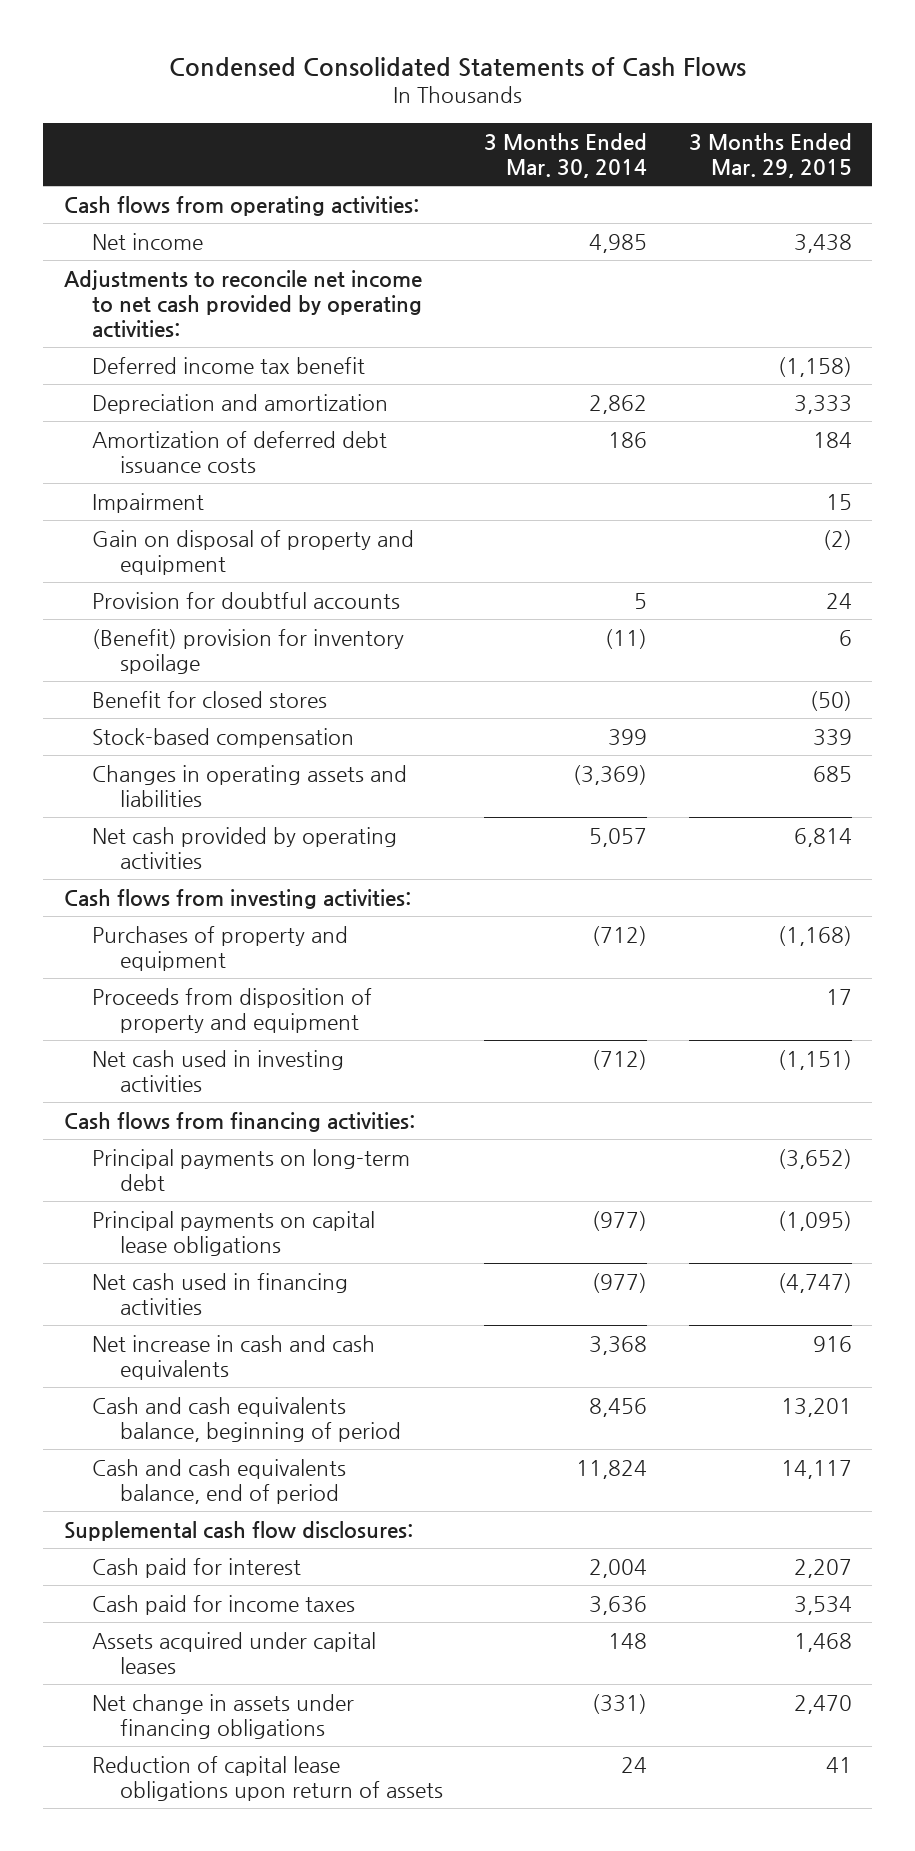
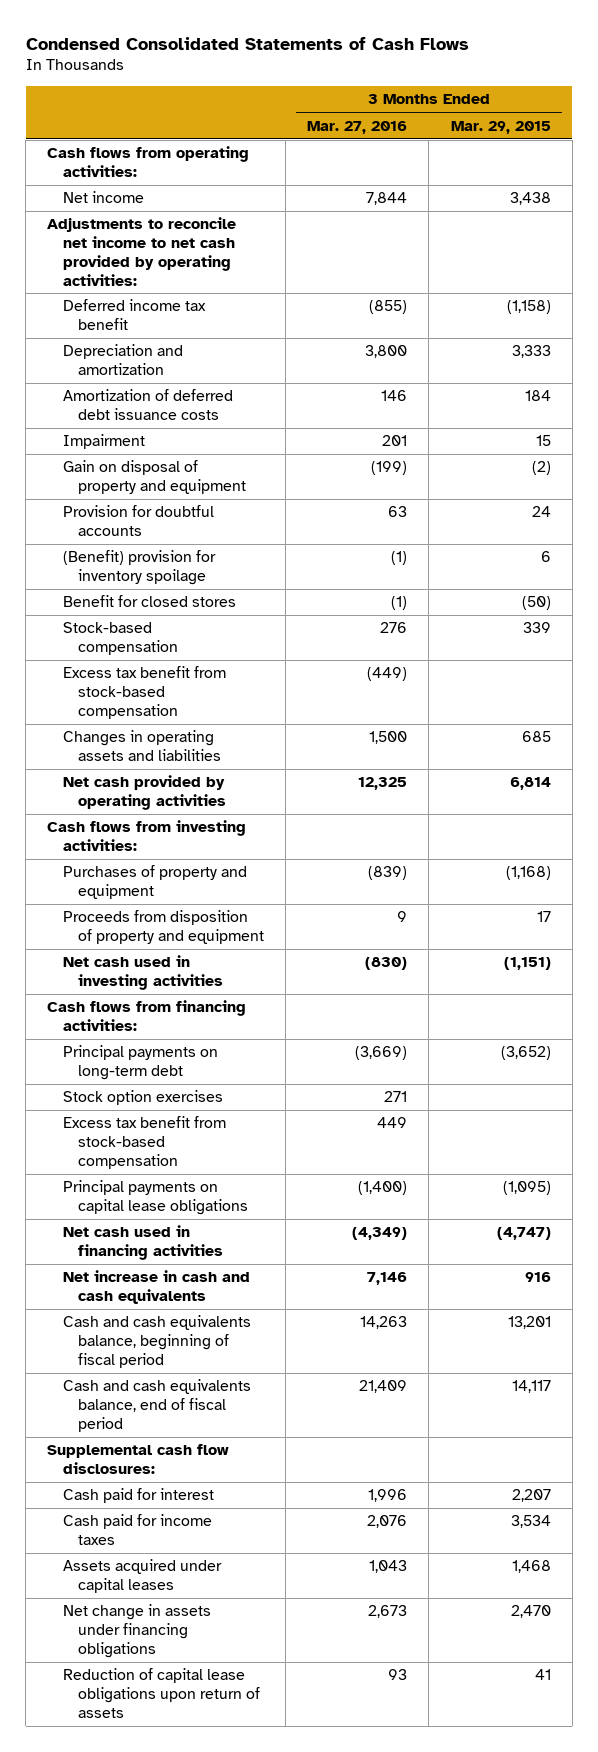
[484,132,648,178] 3 Months Ended Mar. 30, 2014 -> none
none -> [307,120,408,134] Mar. 27, 2016
none -> [62,666,226,719] Excess tax benefit from stock-based compensation
none -> [62,1090,223,1106] Stock option exercises
none -> [62,1116,226,1169] Excess tax benefit from stock-based compensation
[91,1396,401,1442] Cash and cash equivalents balance, beginning of period -> [62,1315,251,1368] Cash and cash equivalents balance, beginning of fiscal period
[91,1458,346,1504] Cash and cash equivalents balance, end of period -> [62,1379,251,1432] Cash and cash equivalents balance, end of fiscal period

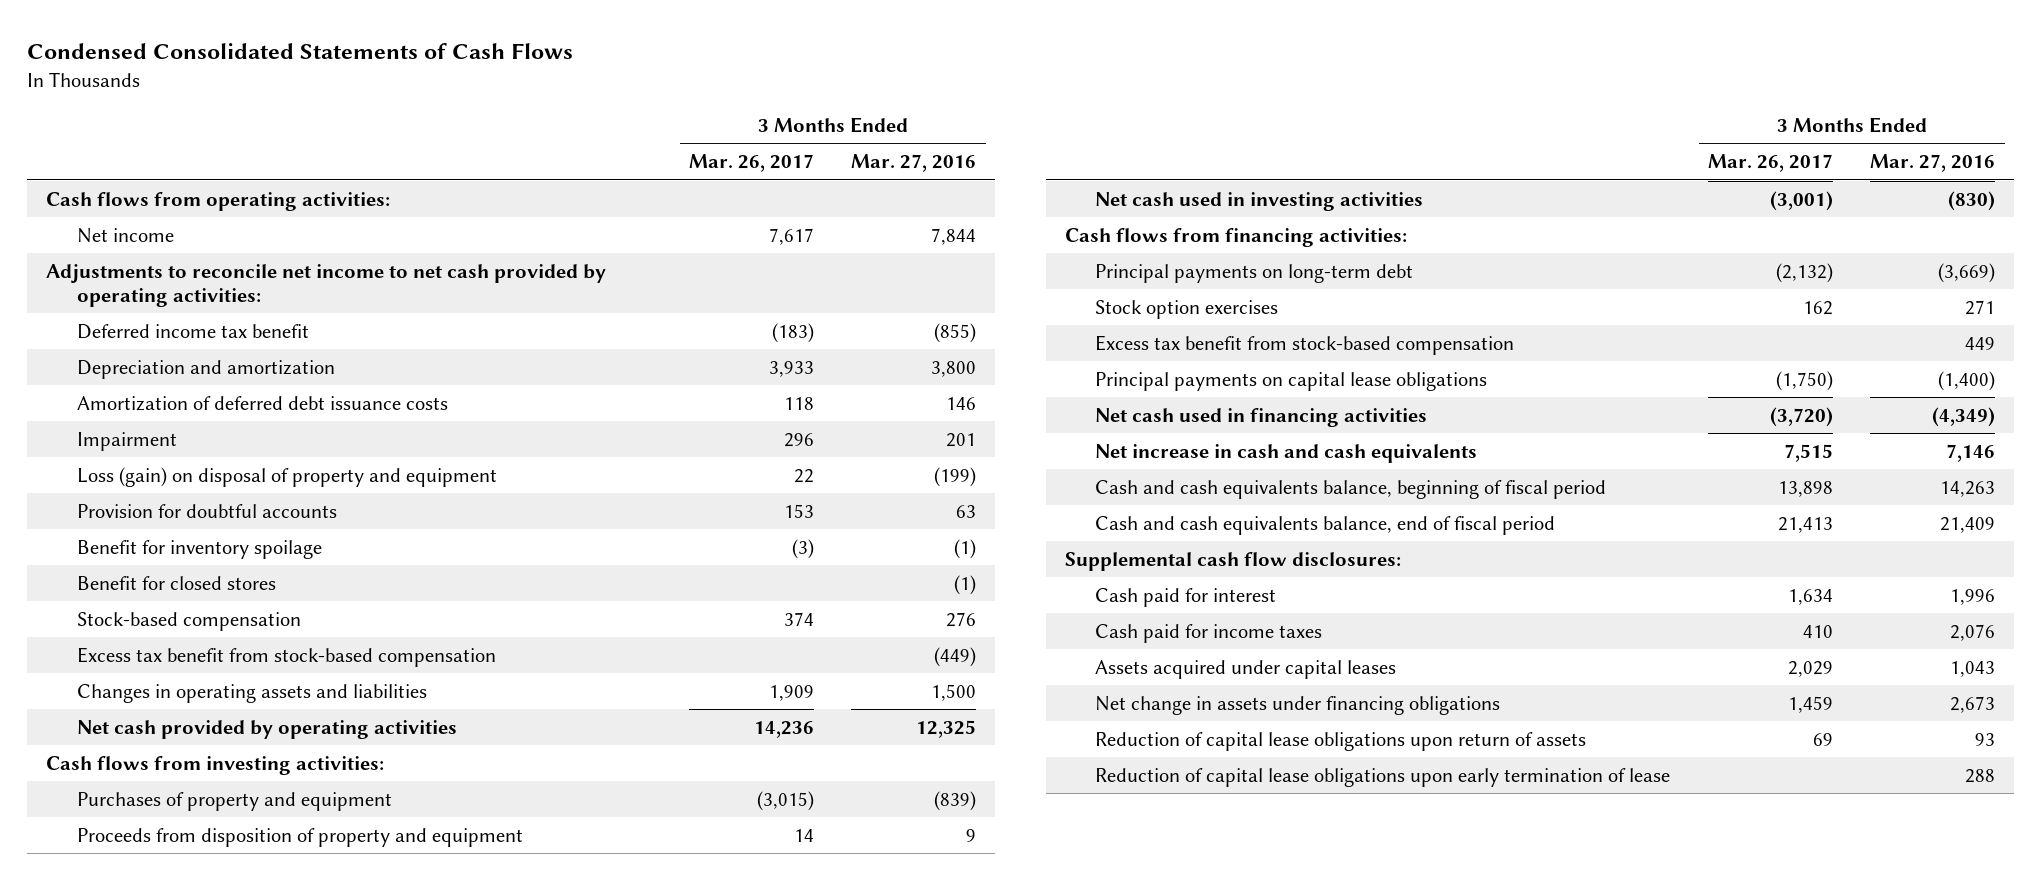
[450,120,551,134] Mar. 29, 2015 -> none
none -> [689,154,815,173] Mar. 26, 2017
[62,460,246,495] Gain on disposal of property and equipment -> [76,466,497,487] Loss (gain) on disposal of property and equipment
[62,550,216,586] (Benefit) provision for inventory spoilage -> [76,539,322,559] Benefit for inventory spoilage
none -> [1095,767,1671,787] Reduction of capital lease obligations upon early termination of lease

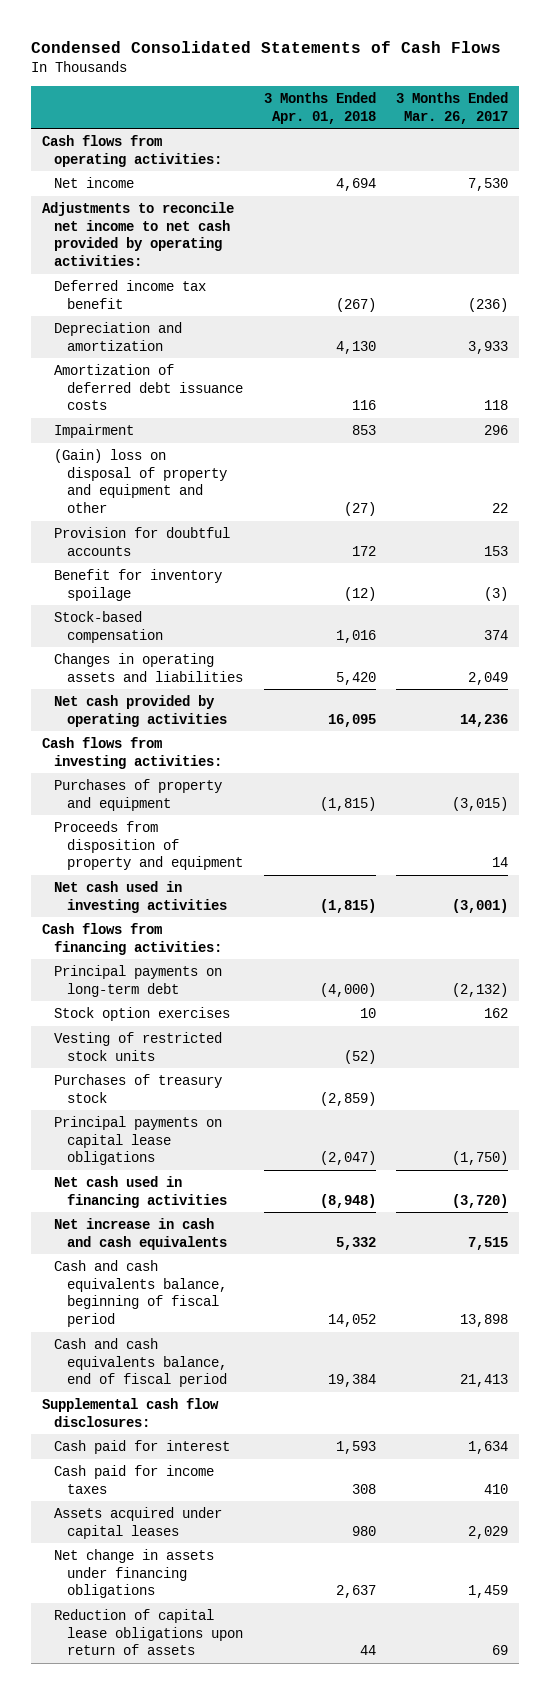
[851,154,977,173] Mar. 27, 2016 -> none
none -> [263,91,376,124] 3 Months Ended Apr. 01, 2018
[769,227,815,245] 7,617 -> [468,177,509,191] 7,530
[772,322,815,343] (183) -> [468,297,509,312] (236)
[76,466,497,487] Loss (gain) on disposal of property and equipment -> [54,448,228,513] (Gain) loss on disposal of property and equipment and other
[76,575,276,590] Benefit for closed stores -> none
[76,646,496,667] Excess tax benefit from stock-based compensation -> none
[769,684,815,701] 1,909 -> [468,671,509,685] 2,049
[1095,334,1515,355] Excess tax benefit from stock-based compensation -> none
none -> [54,1031,223,1061] Vesting of restricted stock units
none -> [54,1073,223,1103] Purchases of treasury stock
[1095,767,1671,787] Reduction of capital lease obligations upon early termination of lease -> none

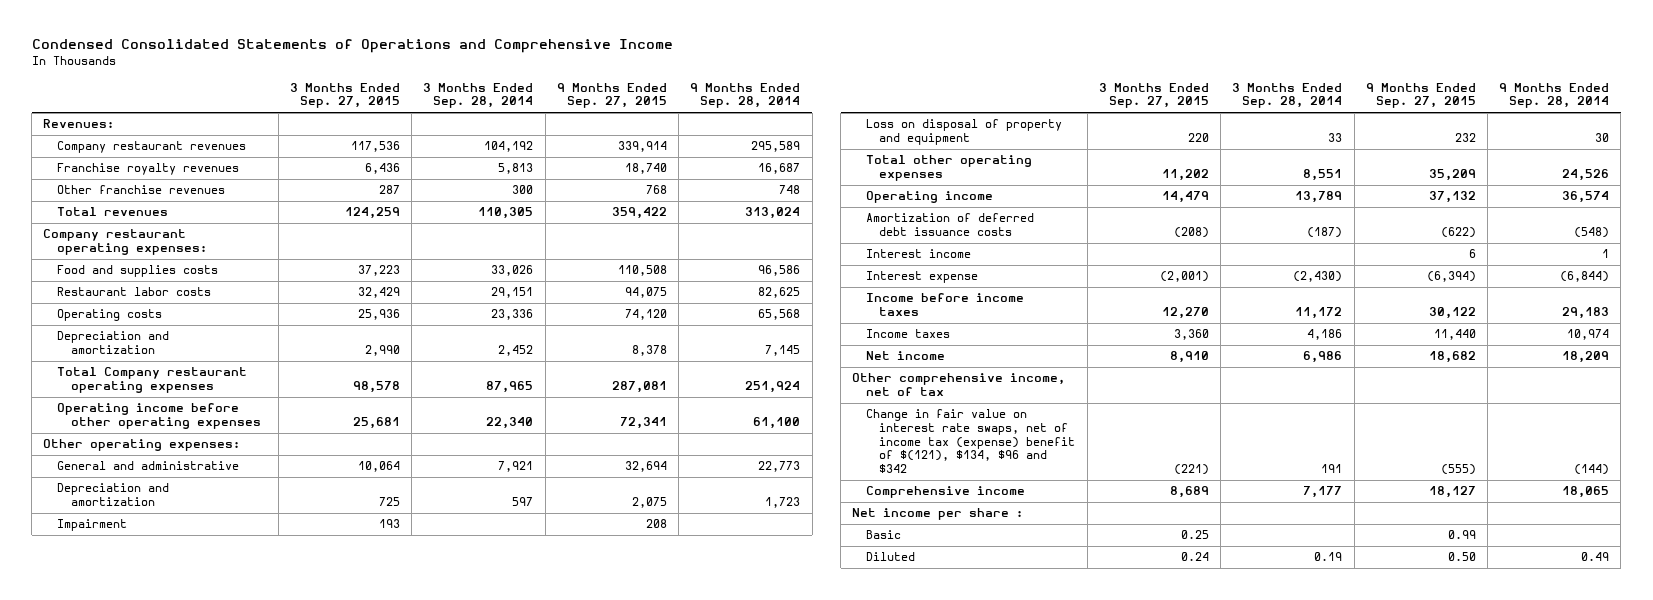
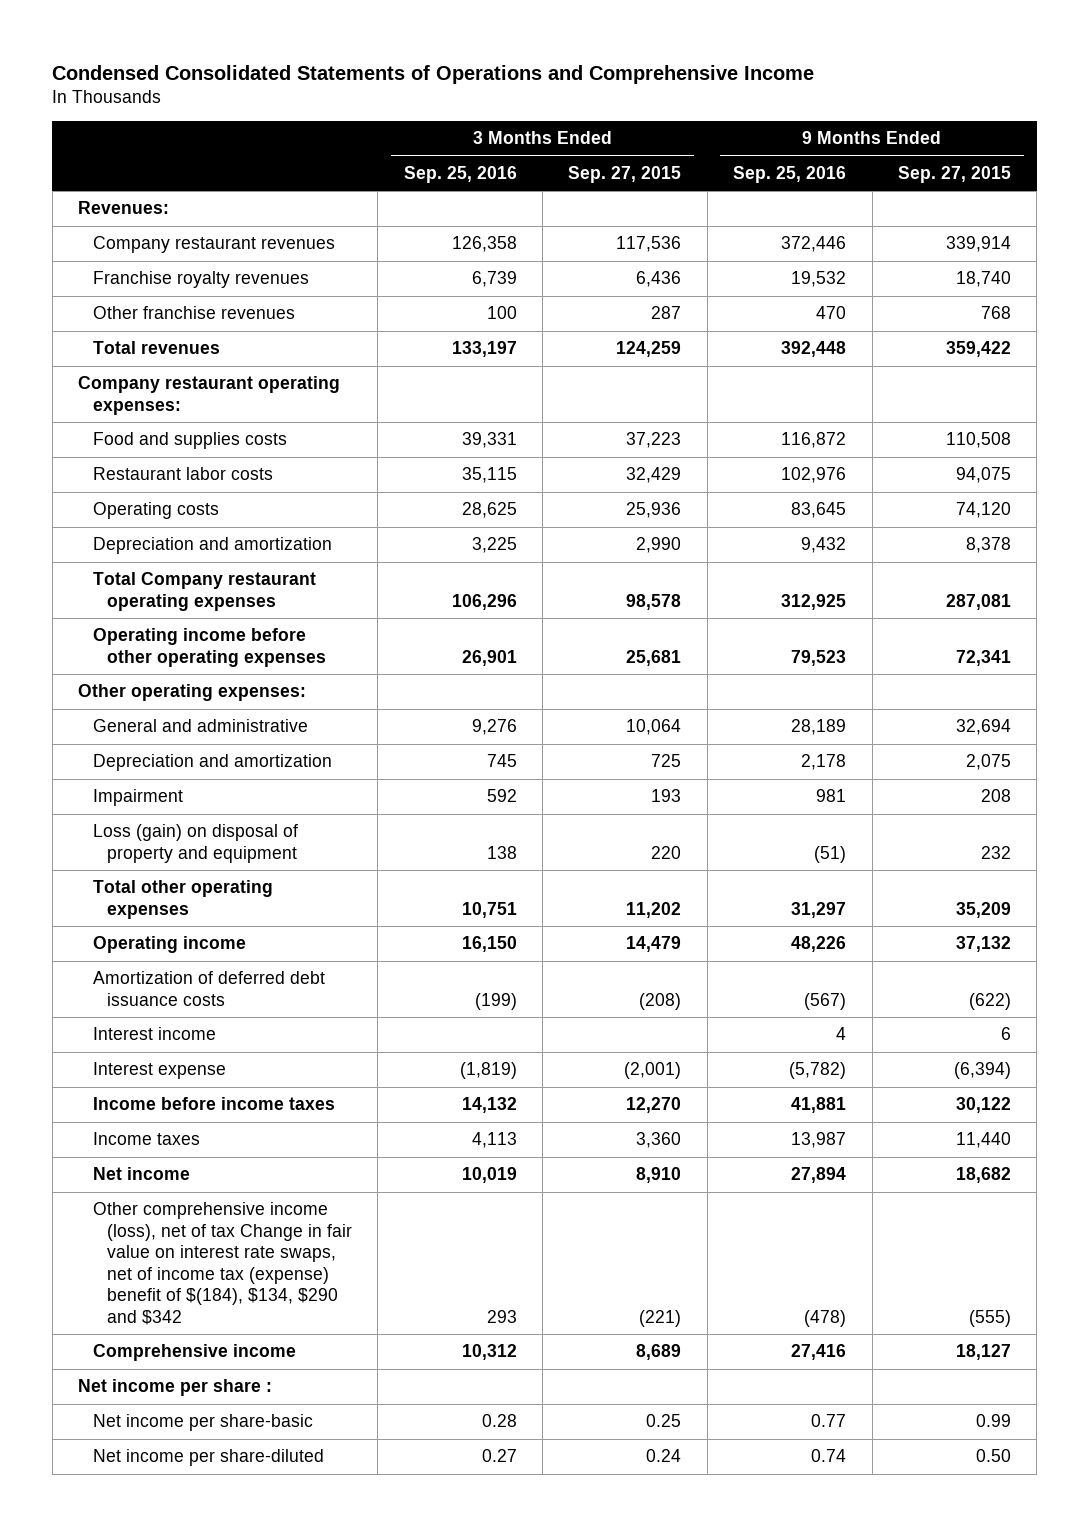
[423,82,534,109] 3 Months Ended Sep. 28, 2014 -> none
[690,82,801,109] 9 Months Ended Sep. 28, 2014 -> none
none -> [403,165,517,183] Sep. 25, 2016
none -> [733,165,847,183] Sep. 25, 2016
[865,119,1062,146] Loss on disposal of property and equipment -> [92,824,298,863] Loss (gain) on disposal of property and equipment
[852,373,1066,397] Other comprehensive income, net of tax -> none
[865,409,1076,473] Change in fair value on interest rate swaps, net of income tax (expense) benefit of $(121), $134, $96 and $342 -> [92,1202,352,1325] Other comprehensive income (loss), net of tax Change in fair value on interest rate swaps, net of income tax (expense) benefit of $(184), $134, $290 and $342
[865,530,901,540] Basic -> [92,1414,313,1432] Net income per share-basic
[865,552,915,562] Diluted -> [92,1449,324,1467] Net income per share-diluted

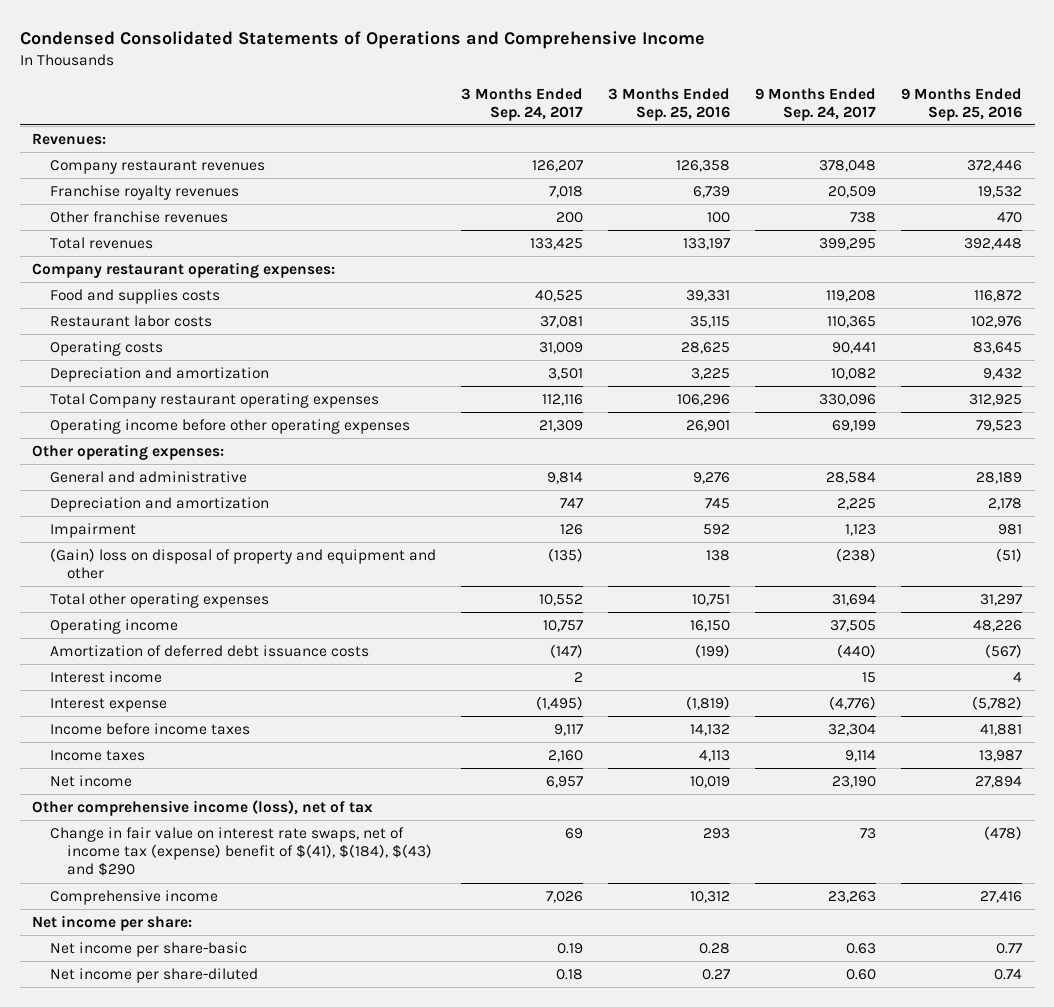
[568,165,682,183] Sep. 27, 2015 -> none
[897,165,1011,183] Sep. 27, 2015 -> none
none -> [460,87,583,121] 3 Months Ended Sep. 24, 2017
none -> [754,87,876,121] 9 Months Ended Sep. 24, 2017
[92,824,298,863] Loss (gain) on disposal of property and equipment -> [49,548,436,580] (Gain) loss on disposal of property and equipment and other
none -> [32,800,374,817] Other comprehensive income (loss), net of tax
[92,1202,352,1325] Other comprehensive income (loss), net of tax Change in fair value on interest rate swaps, net of income tax (expense) benefit of $(184), $134, $290 and $342 -> [49,827,432,877] Change in fair value on interest rate swaps, net of income tax (expense) benefit of $(41), $(184), $(43) and $290
[78,1379,273,1397] Net income per share : -> [32,915,193,932] Net income per share:

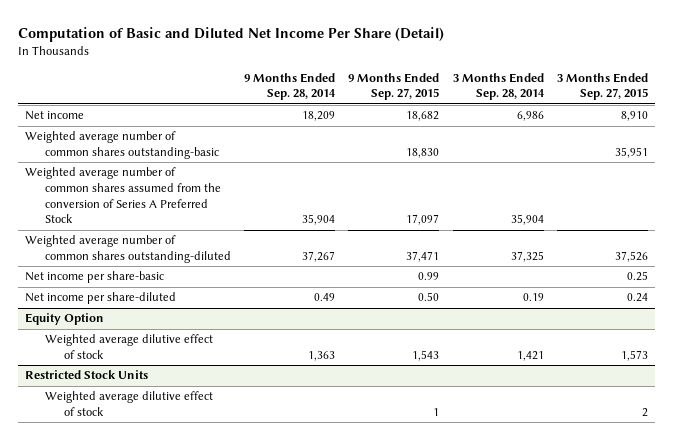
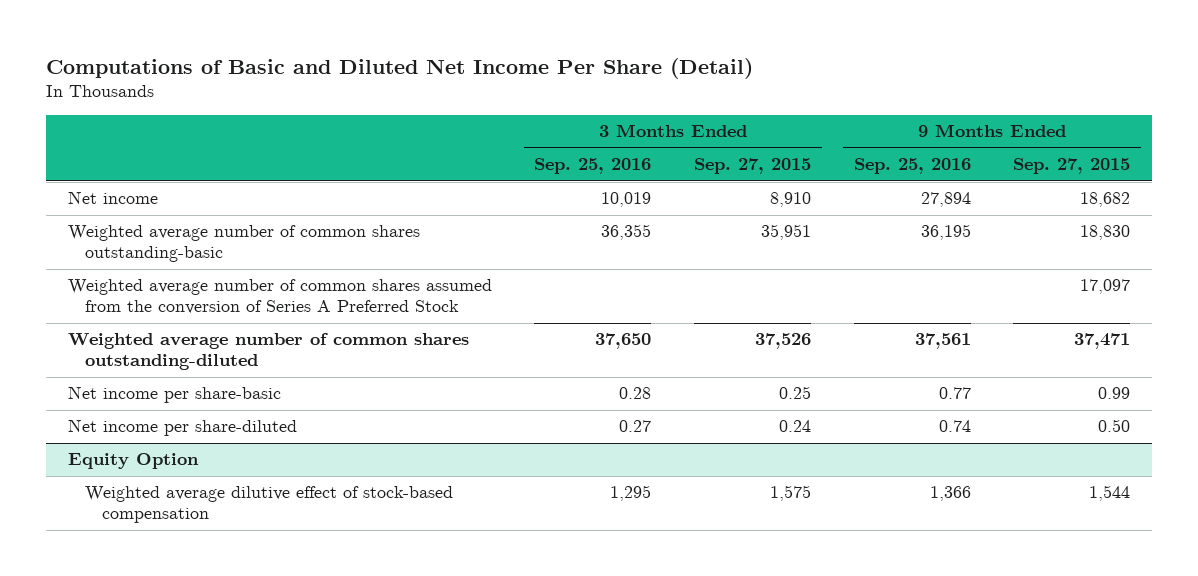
[18,26,445,42] Computation of Basic and Diluted Net Income Per Share (Detail) -> [46,57,754,79] Computations of Basic and Diluted Net Income Per Share (Detail)
[244,72,337,101] 9 Months Ended Sep. 28, 2014 -> none
[452,72,545,101] 3 Months Ended Sep. 28, 2014 -> none
none -> [534,158,652,175] Sep. 25, 2016
none -> [853,158,971,175] Sep. 25, 2016
[25,370,149,380] Restricted Stock Units -> none
[44,391,213,417] Weighted average dilutive effect of stock -> none
[44,334,213,360] Weighted average dilutive effect of stock -> [84,486,453,524] Weighted average dilutive effect of stock-based compensation
[412,350,440,362] 1,543 -> [1089,485,1131,502] 1,544
[621,350,649,362] 1,573 -> [769,485,811,502] 1,575

